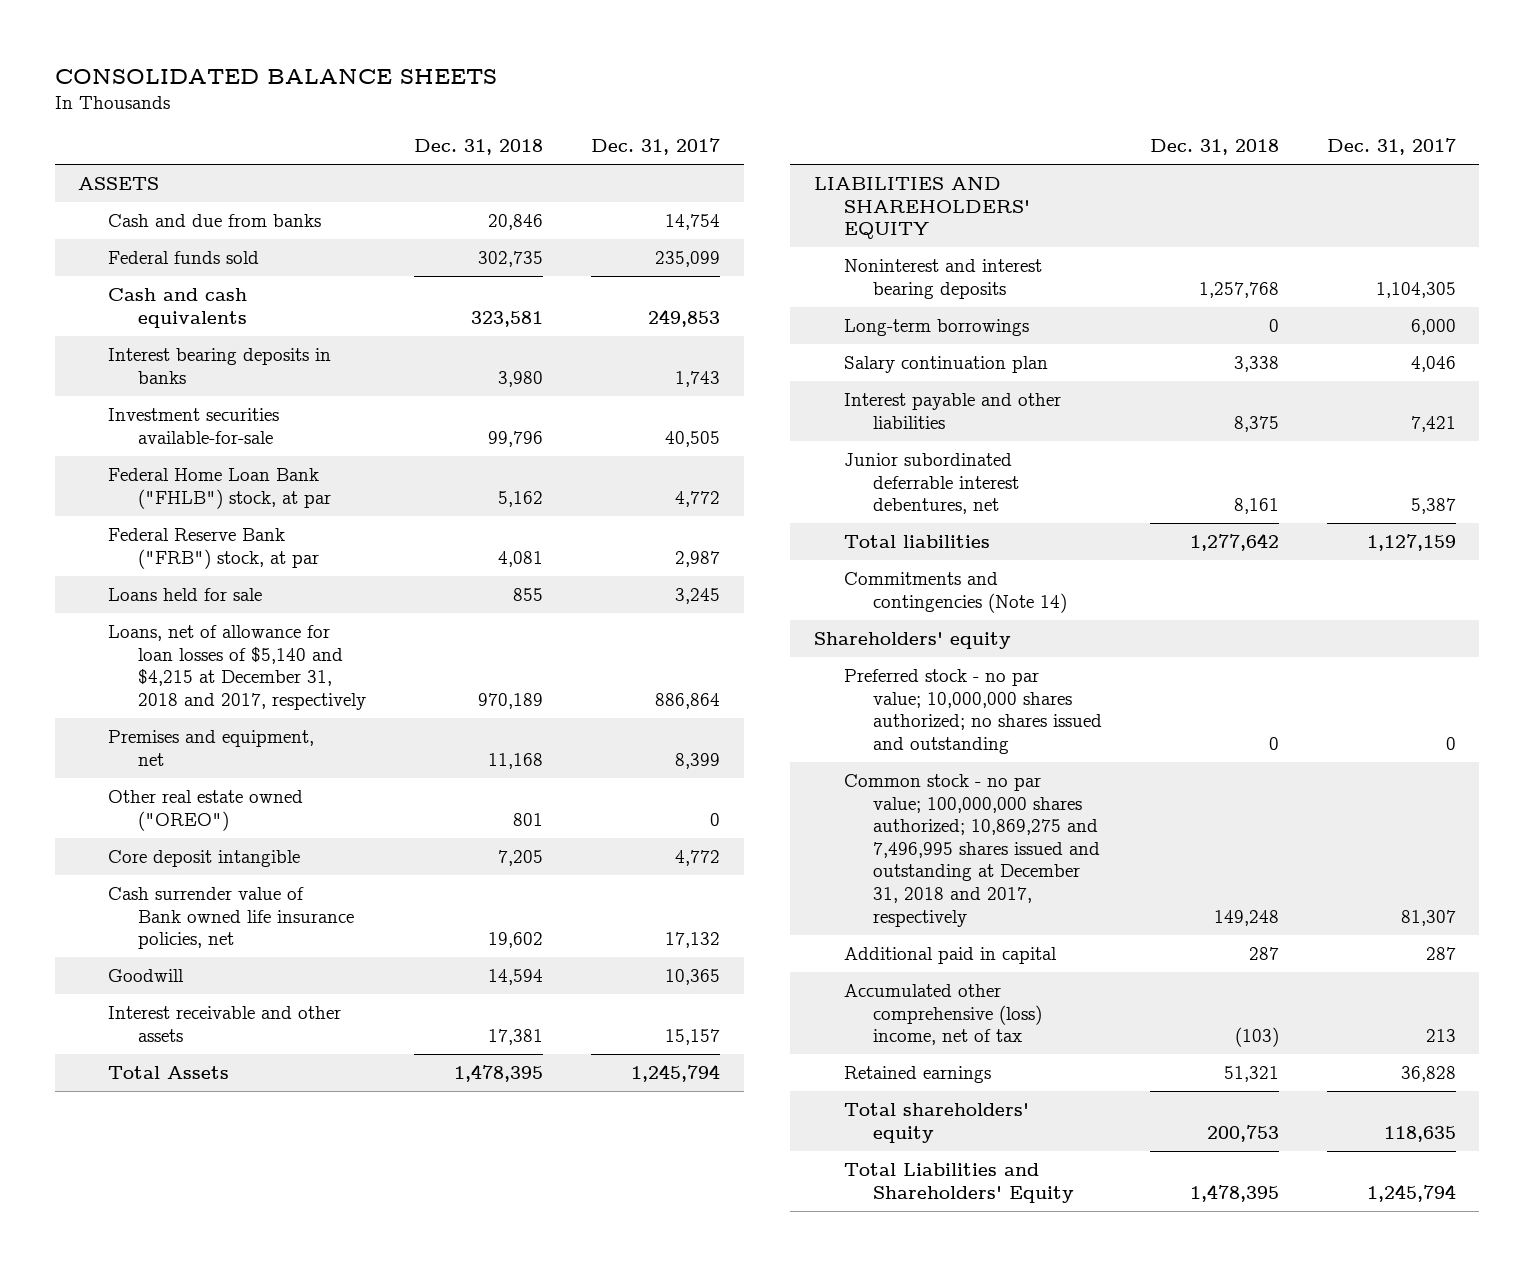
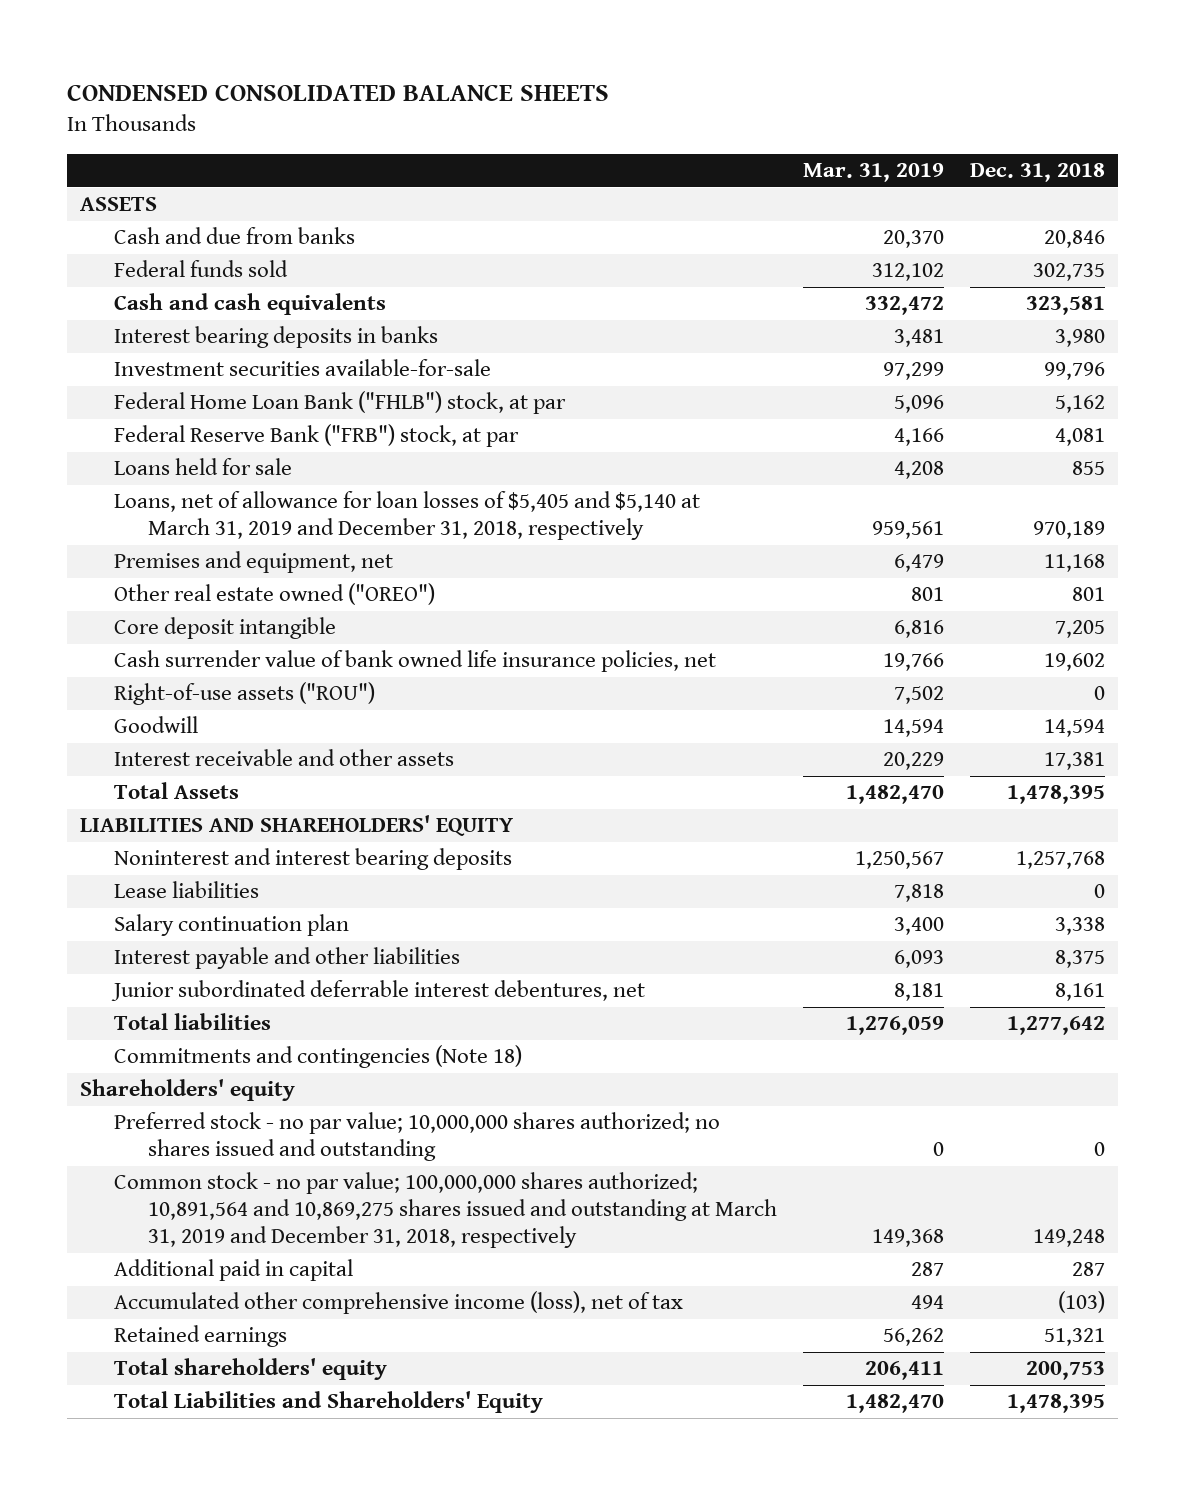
[54,68,497,84] CONSOLIDATED BALANCE SHEETS -> [66,84,609,102] CONDENSED CONSOLIDATED BALANCE SHEETS
[590,138,720,156] Dec. 31, 2017 -> none
none -> [803,163,945,183] Mar. 31, 2019
[108,624,366,710] Loans, net of allowance for loan losses of $5,140 and $4,215 at December 31, 2018 and 2017, respectively -> [114,491,701,541] Loans, net of allowance for loan losses of $5,405 and $5,140 at March 31, 2019 and December 31, 2018, respectively
[108,886,354,950] Cash surrender value of Bank owned life insurance policies, net -> [114,650,717,673] Cash surrender value of bank owned life insurance policies, net
none -> [114,682,376,706] Right-of-use assets ("ROU")
[843,318,1029,336] Long-term borrowings -> none
none -> [114,881,260,899] Lease liabilities
[843,571,1068,613] Commitments and contingencies (Note 14) -> [114,1045,523,1069] Commitments and contingencies (Note 18)
[843,773,1101,927] Common stock - no par value; 100,000,000 shares authorized; 10,869,275 and 7,496,995 shares issued and outstanding at December 31, 2018 and 2017, respectively -> [114,1172,778,1249] Common stock - no par value; 100,000,000 shares authorized; 10,891,564 and 10,869,275 shares issued and outstanding at March 31, 2019 and December 31, 2018, respectively
[843,983,1043,1046] Accumulated other comprehensive (loss) income, net of tax -> [114,1291,684,1315] Accumulated other comprehensive income (loss), net of tax

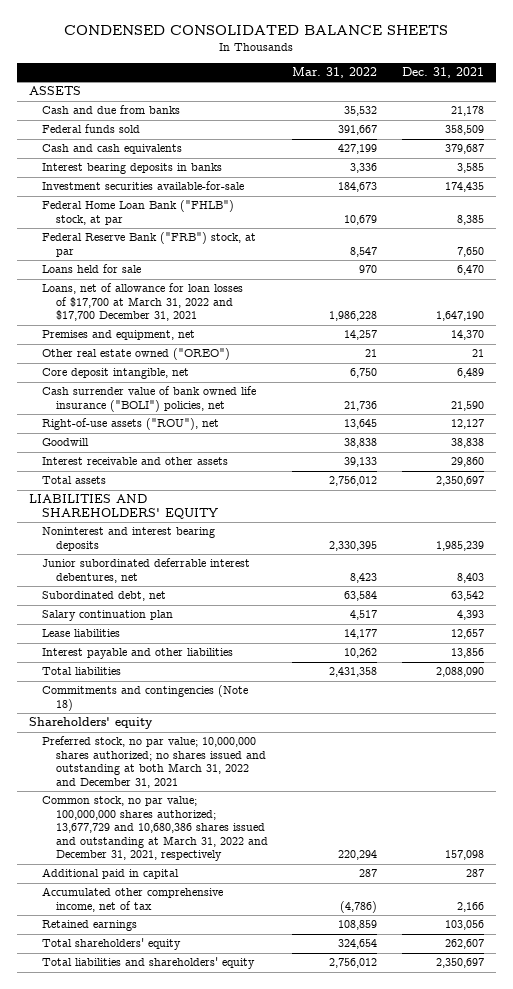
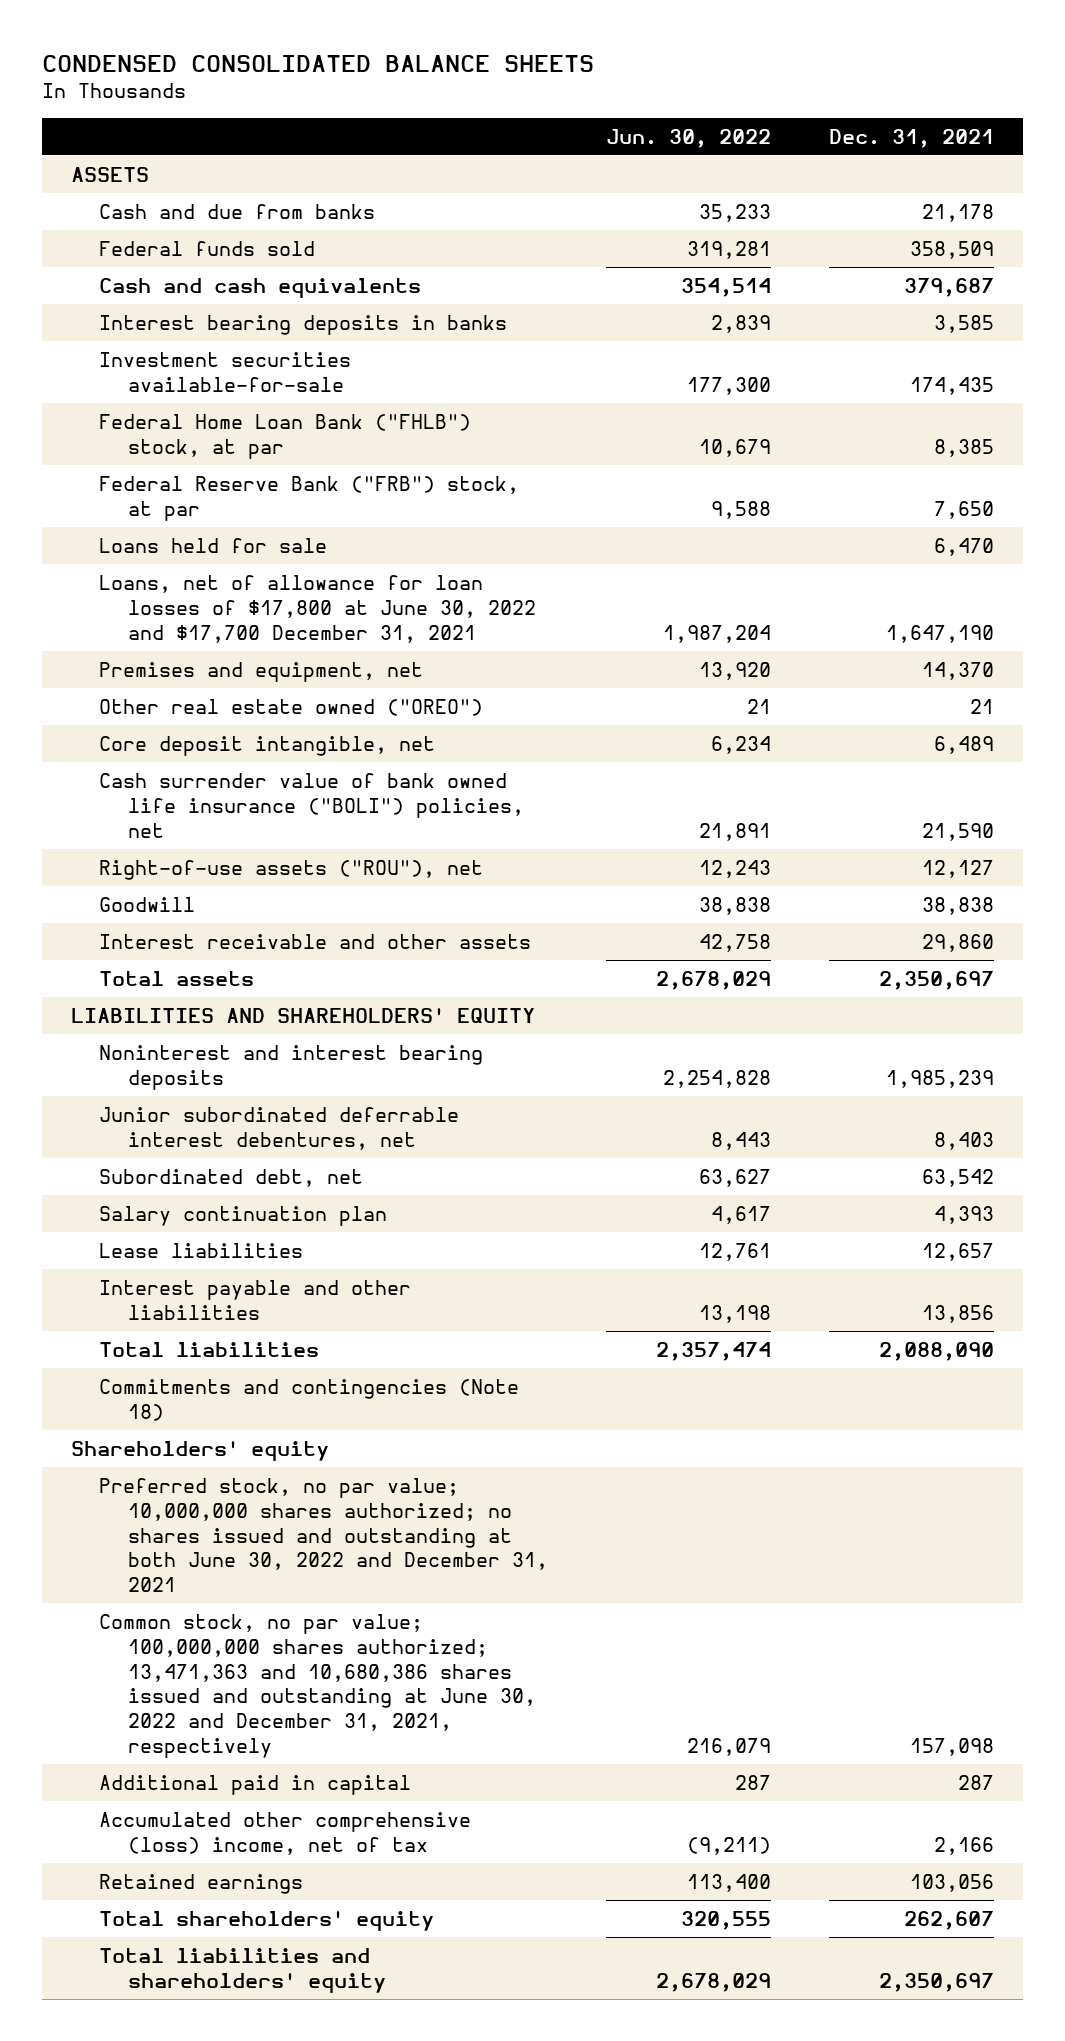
[292,66,378,78] Mar. 31, 2022 -> none
none -> [605,128,771,148] Jun. 30, 2022
[42,283,244,322] Loans, net of allowance for loan losses of $17,700 at March 31, 2022 and $17,700 December 31, 2021 -> [99,574,537,643] Loans, net of allowance for loan losses of $17,800 at June 30, 2022 and $17,700 December 31, 2021
[42,736,266,788] Preferred stock, no par value; 10,000,000 shares authorized; no shares issued and outstanding at both March 31, 2022 and December 31, 2021 -> [99,1477,549,1593] Preferred stock, no par value; 10,000,000 shares authorized; no shares issued and outstanding at both June 30, 2022 and December 31, 2021
[42,796,268,862] Common stock, no par value; 100,000,000 shares authorized; 13,677,729 and 10,680,386 shares issued and outstanding at March 31, 2022 and December 31, 2021, respectively -> [99,1613,537,1759] Common stock, no par value; 100,000,000 shares authorized; 13,471,363 and 10,680,386 shares issued and outstanding at June 30, 2022 and December 31, 2021, respectively
[42,887,224,912] Accumulated other comprehensive income, net of tax -> [99,1811,472,1855] Accumulated other comprehensive (loss) income, net of tax

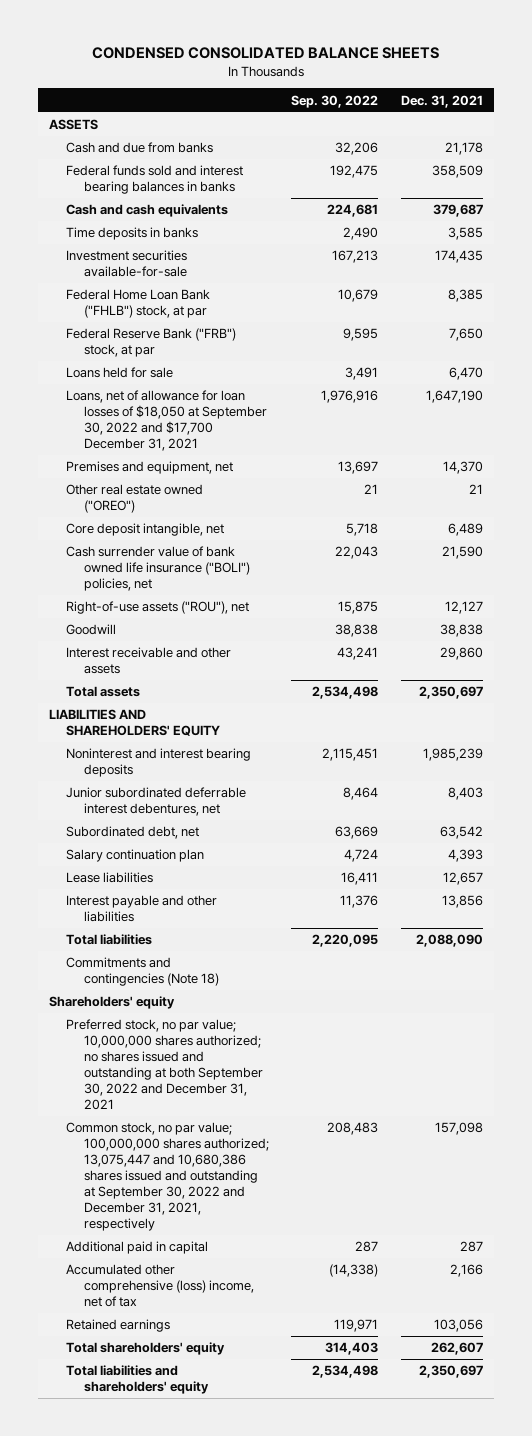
[605,128,771,148] Jun. 30, 2022 -> none
none -> [291,94,379,108] Sep. 30, 2022
[99,240,316,256] Federal funds sold -> [66,165,244,195] Federal funds sold and interest bearing balances in banks
[99,314,508,335] Interest bearing deposits in banks -> [66,227,199,241] Time deposits in banks
[99,574,537,643] Loans, net of allowance for loan losses of $17,800 at June 30, 2022 and $17,700 December 31, 2021 -> [66,390,267,452] Loans, net of allowance for loan losses of $18,050 at September 30, 2022 and $17,700 December 31, 2021
[99,1477,549,1593] Preferred stock, no par value; 10,000,000 shares authorized; no shares issued and outstanding at both June 30, 2022 and December 31, 2021 -> [66,1019,263,1111] Preferred stock, no par value; 10,000,000 shares authorized; no shares issued and outstanding at both September 30, 2022 and December 31, 2021
[99,1613,537,1759] Common stock, no par value; 100,000,000 shares authorized; 13,471,363 and 10,680,386 shares issued and outstanding at June 30, 2022 and December 31, 2021, respectively -> [66,1122,269,1232] Common stock, no par value; 100,000,000 shares authorized; 13,075,447 and 10,680,386 shares issued and outstanding at September 30, 2022 and December 31, 2021, respectively

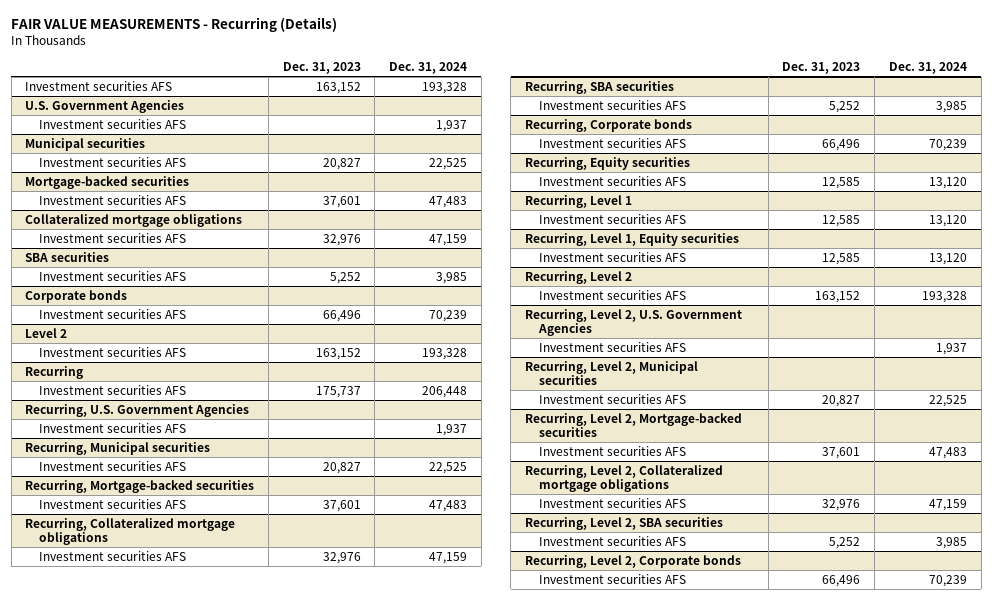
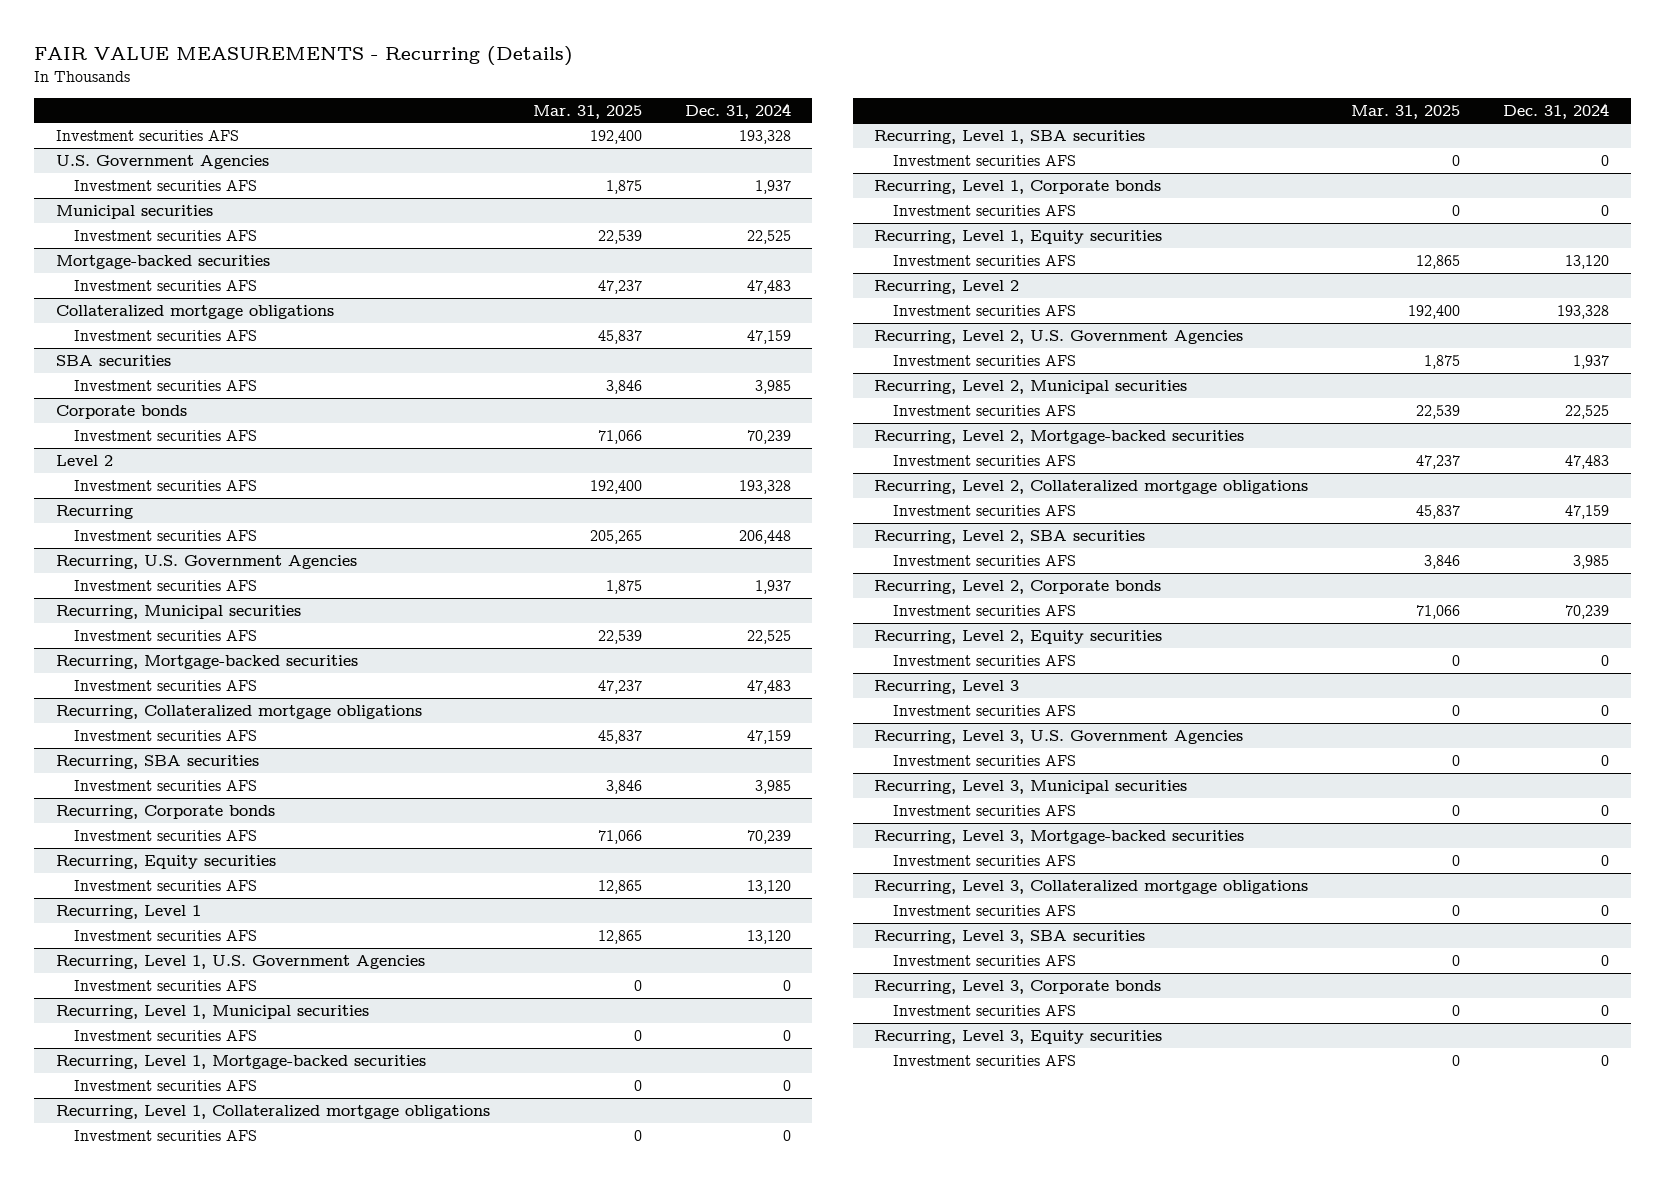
[282,61,361,74] Dec. 31, 2023 -> none
none -> [532,104,642,119] Mar. 31, 2025
none -> [55,954,425,969] Recurring, Level 1, U.S. Government Agencies
none -> [74,979,258,991] Investment securities AFS
none -> [55,1004,369,1019] Recurring, Level 1, Municipal securities
none -> [74,1029,258,1041] Investment securities AFS
none -> [55,1054,426,1069] Recurring, Level 1, Mortgage-backed securities
none -> [74,1079,258,1091] Investment securities AFS
none -> [55,1104,490,1119] Recurring, Level 1, Collateralized mortgage obligations
none -> [74,1129,258,1141] Investment securities AFS
none -> [874,129,1146,144] Recurring, Level 1, SBA securities
none -> [892,154,1076,166] Investment securities AFS
none -> [874,179,1162,194] Recurring, Level 1, Corporate bonds
none -> [892,204,1076,216] Investment securities AFS
none -> [874,629,1163,644] Recurring, Level 2, Equity securities
none -> [892,654,1076,666] Investment securities AFS
none -> [874,679,1020,694] Recurring, Level 3
none -> [892,704,1076,716] Investment securities AFS
none -> [874,729,1244,744] Recurring, Level 3, U.S. Government Agencies
none -> [892,754,1076,766] Investment securities AFS
none -> [874,779,1188,794] Recurring, Level 3, Municipal securities
none -> [892,804,1076,816] Investment securities AFS
none -> [874,829,1245,844] Recurring, Level 3, Mortgage-backed securities
none -> [892,854,1076,866] Investment securities AFS
none -> [874,879,1309,894] Recurring, Level 3, Collateralized mortgage obligations
none -> [892,904,1076,916] Investment securities AFS
none -> [874,929,1146,944] Recurring, Level 3, SBA securities
none -> [892,954,1076,966] Investment securities AFS
none -> [874,979,1162,994] Recurring, Level 3, Corporate bonds
none -> [892,1004,1076,1016] Investment securities AFS
none -> [874,1029,1163,1044] Recurring, Level 3, Equity securities
none -> [892,1054,1076,1066] Investment securities AFS

